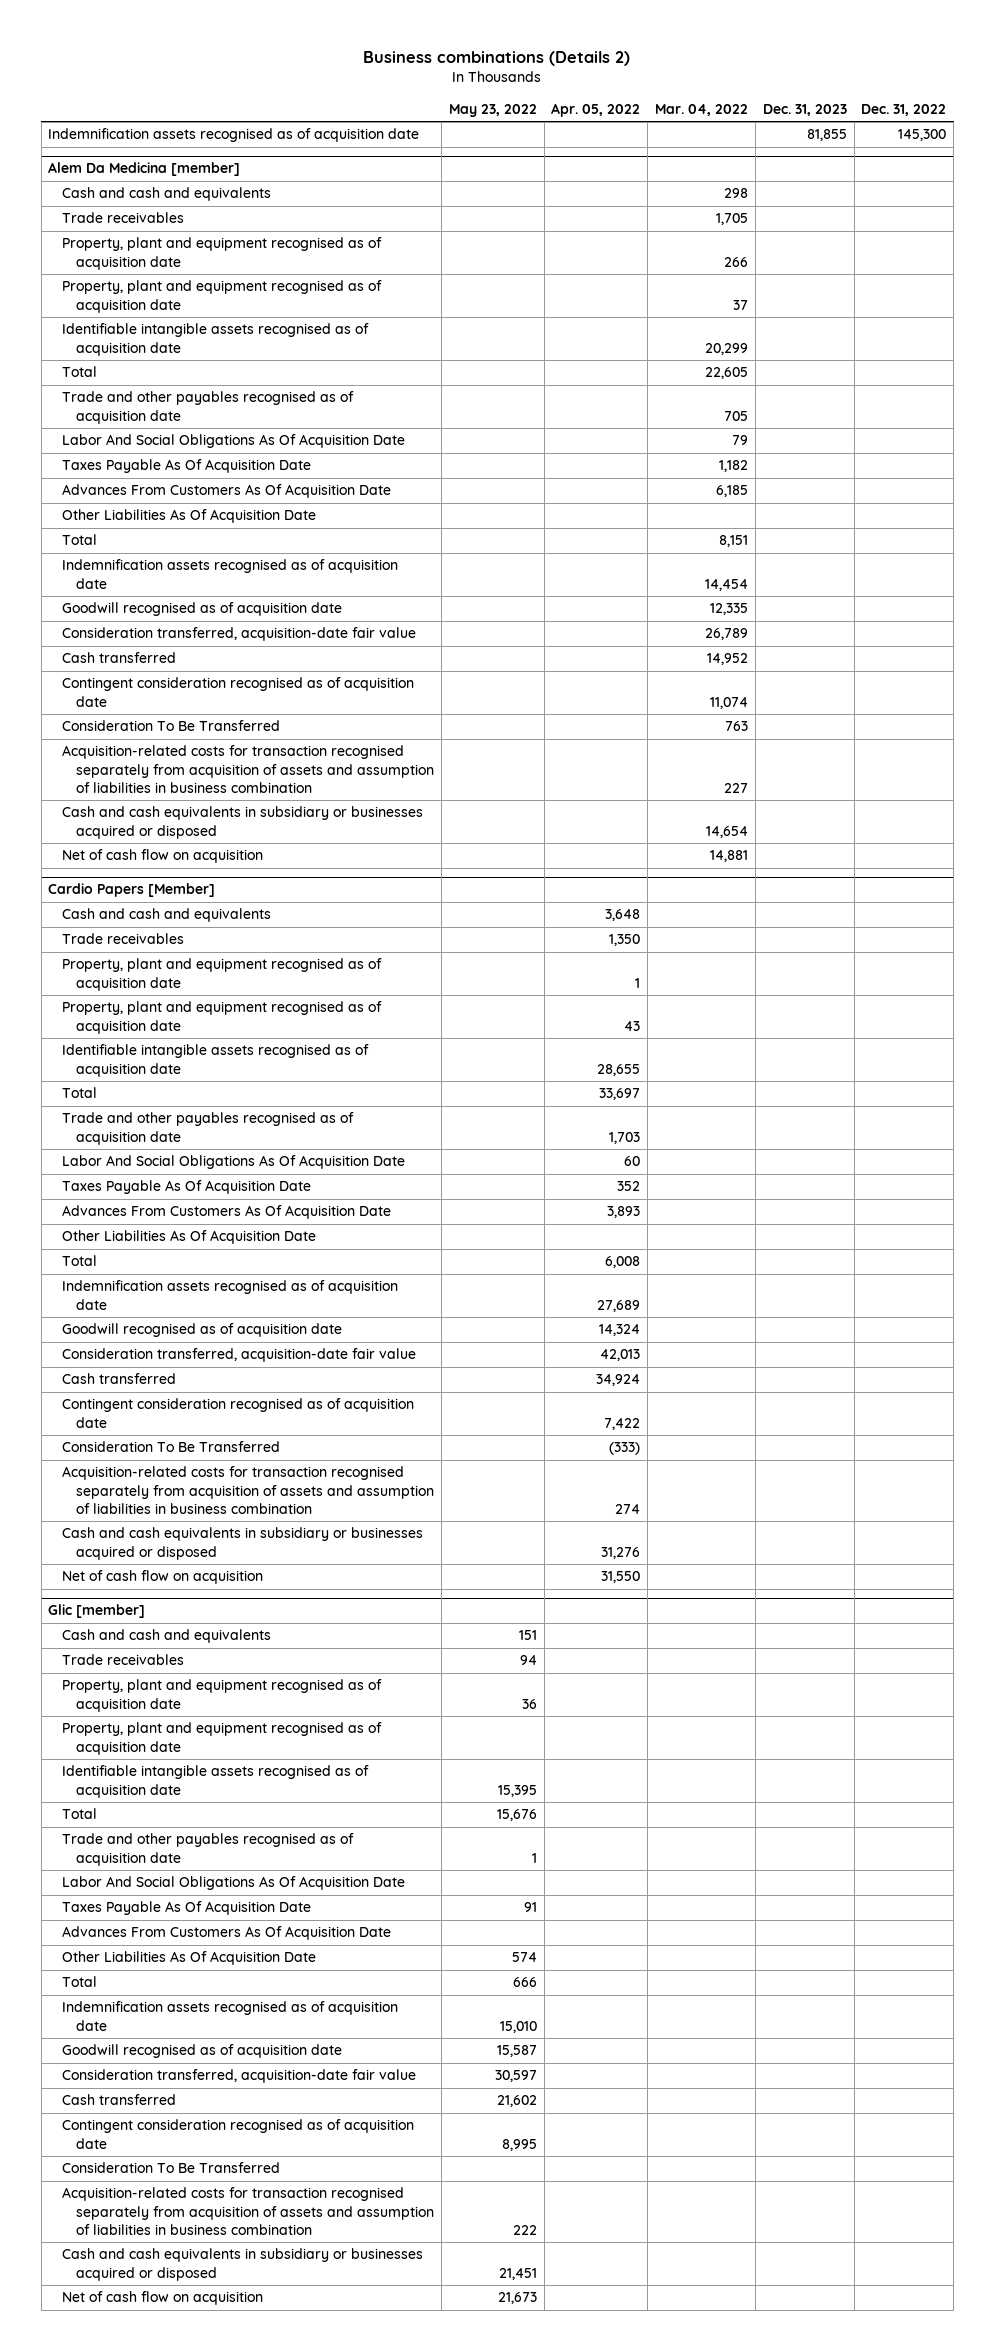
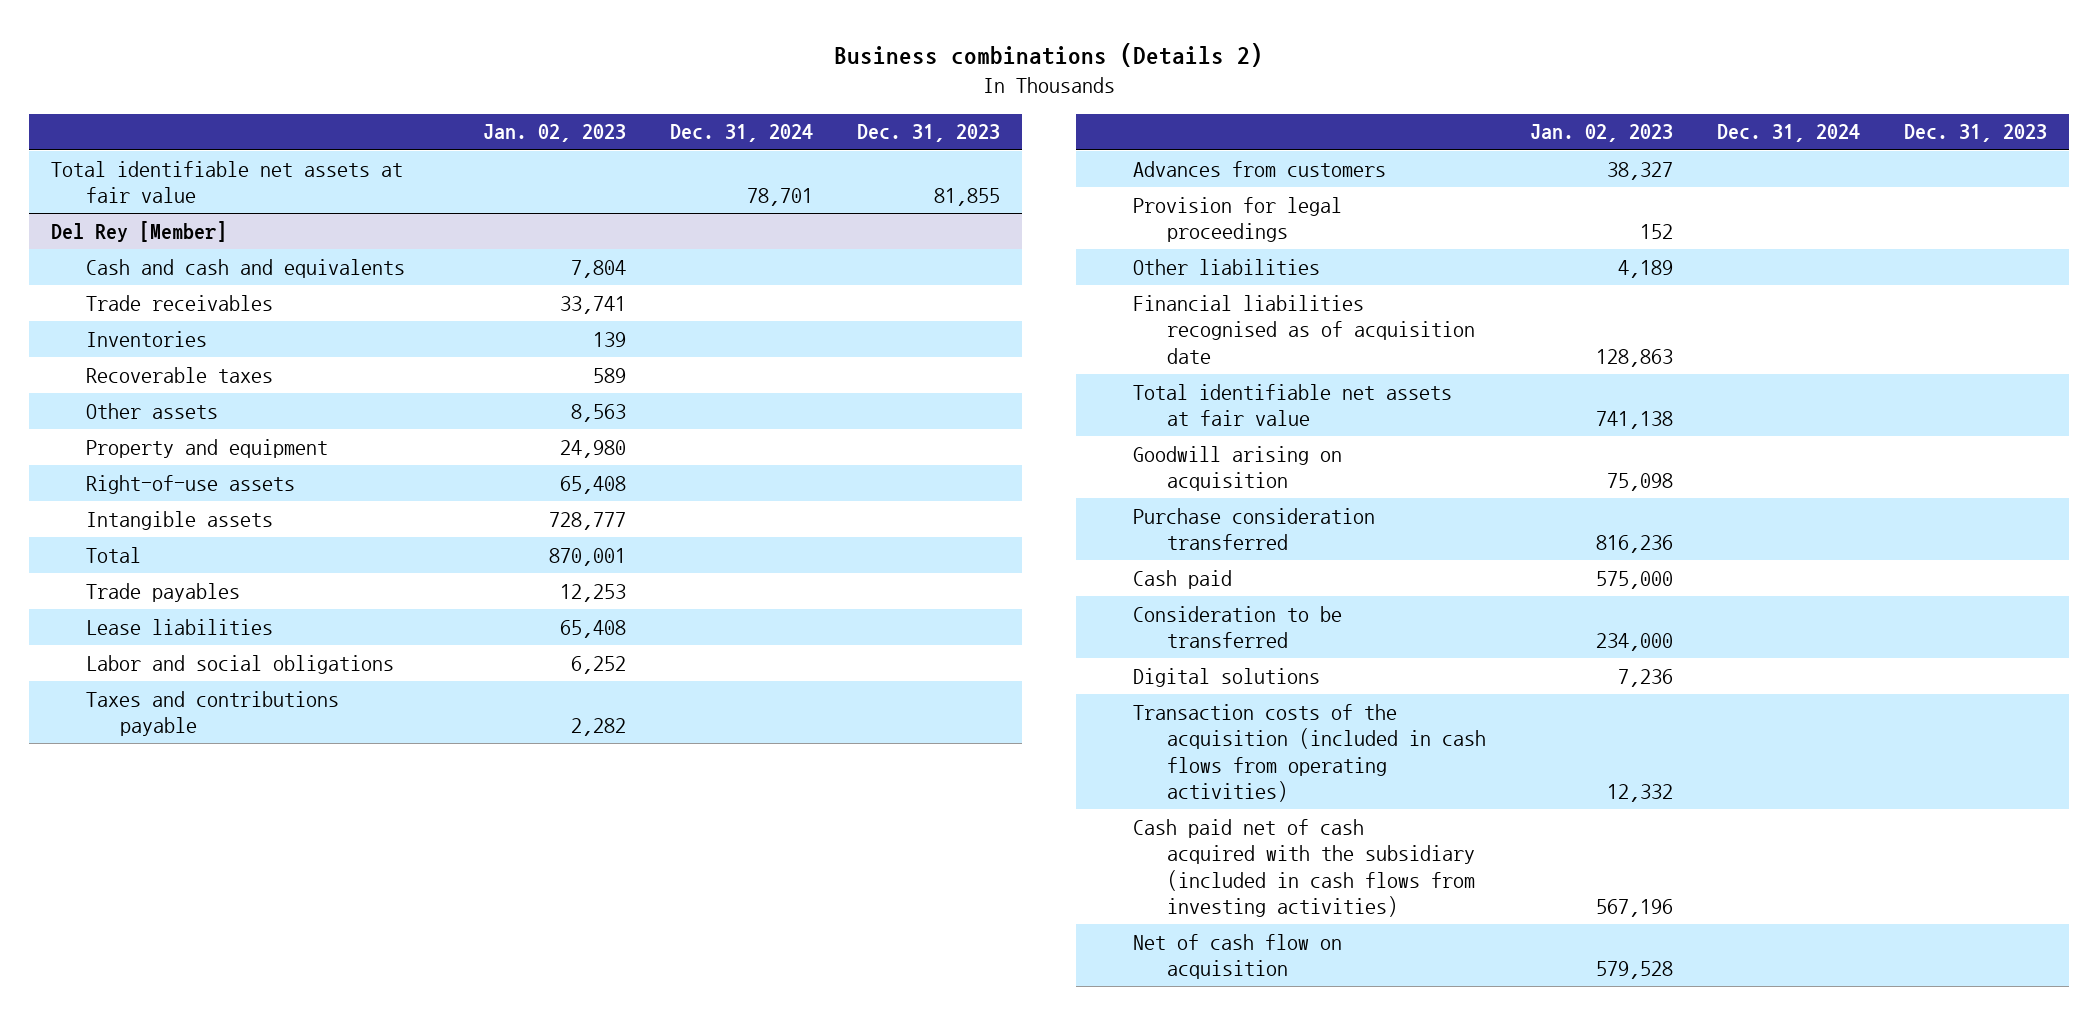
[448,103,537,117] May 23, 2022 -> none
[551,102,641,117] Apr. 05, 2022 -> none
[655,103,749,116] Mar. 04, 2022 -> none
[861,103,947,116] Dec. 31, 2022 -> none
none -> [483,124,627,143] Jan. 02, 2023
none -> [670,124,814,143] Dec. 31, 2024
[48,162,241,177] Alem Da Medicina [member] -> none
[62,187,272,202] Cash and cash and equivalents -> none
[62,212,185,224] Trade receivables -> none
[62,237,383,270] Property, plant and equipment recognised as of acquisition date -> none
[62,280,383,313] Property, plant and equipment recognised as of acquisition date -> none
[62,323,370,356] Identifiable intangible assets recognised as of acquisition date -> none
[62,366,98,378] Total -> none
[62,391,355,424] Trade and other payables recognised as of acquisition date -> none
[62,434,406,449] Labor And Social Obligations As Of Acquisition Date -> none
[62,459,312,474] Taxes Payable As Of Acquisition Date -> none
[62,484,392,499] Advances From Customers As Of Acquisition Date -> none
[62,509,317,524] Other Liabilities As Of Acquisition Date -> none
[62,534,98,546] Total -> none
[62,559,399,589] Indemnification assets recognised as of acquisition date -> none
[62,602,343,617] Goodwill recognised as of acquisition date -> none
[62,627,417,642] Consideration transferred, acquisition-date fair value -> none
[62,652,177,664] Cash transferred -> none
[62,677,415,707] Contingent consideration recognised as of acquisition date -> none
[62,720,281,732] Consideration To Be Transferred -> none
[62,745,435,793] Acquisition-related costs for transaction recognised separately from acquisition of assets and assumption of liabilities in business combination -> none
[62,806,424,839] Cash and cash equivalents in subsidiary or businesses acquired or disposed -> none
[62,849,264,864] Net of cash flow on acquisition -> none
[48,883,216,898] Cardio Papers [Member] -> none
[62,908,272,923] Cash and cash and equivalents -> none
[62,933,185,945] Trade receivables -> none
[62,958,383,991] Property, plant and equipment recognised as of acquisition date -> none
[62,1001,383,1034] Property, plant and equipment recognised as of acquisition date -> none
[62,1044,370,1077] Identifiable intangible assets recognised as of acquisition date -> none
[62,1087,98,1099] Total -> none
[62,1112,355,1145] Trade and other payables recognised as of acquisition date -> none
[62,1155,406,1170] Labor And Social Obligations As Of Acquisition Date -> none
[62,1180,312,1195] Taxes Payable As Of Acquisition Date -> none
[62,1205,392,1220] Advances From Customers As Of Acquisition Date -> none
[62,1230,317,1245] Other Liabilities As Of Acquisition Date -> none
[62,1255,98,1267] Total -> none
[62,1280,399,1310] Indemnification assets recognised as of acquisition date -> none
[62,1323,343,1338] Goodwill recognised as of acquisition date -> none
[62,1348,417,1363] Consideration transferred, acquisition-date fair value -> none
[62,1373,177,1385] Cash transferred -> none
[62,1398,415,1428] Contingent consideration recognised as of acquisition date -> none
[62,1441,281,1453] Consideration To Be Transferred -> none
[62,1466,435,1514] Acquisition-related costs for transaction recognised separately from acquisition of assets and assumption of liabilities in business combination -> none
[62,1527,424,1560] Cash and cash equivalents in subsidiary or businesses acquired or disposed -> none
[62,1570,264,1585] Net of cash flow on acquisition -> none
[48,1604,146,1619] Glic [member] -> none
[62,1629,272,1644] Cash and cash and equivalents -> none
[62,1654,185,1666] Trade receivables -> none
[62,1679,383,1712] Property, plant and equipment recognised as of acquisition date -> none
[62,1722,383,1755] Property, plant and equipment recognised as of acquisition date -> none
[62,1765,370,1798] Identifiable intangible assets recognised as of acquisition date -> none
[62,1808,98,1820] Total -> none
[62,1833,355,1866] Trade and other payables recognised as of acquisition date -> none
[62,1876,406,1891] Labor And Social Obligations As Of Acquisition Date -> none
[62,1901,312,1916] Taxes Payable As Of Acquisition Date -> none
[62,1926,392,1941] Advances From Customers As Of Acquisition Date -> none
[62,1951,317,1966] Other Liabilities As Of Acquisition Date -> none
[62,1976,98,1988] Total -> none
[62,2001,399,2031] Indemnification assets recognised as of acquisition date -> none
[62,2044,343,2059] Goodwill recognised as of acquisition date -> none
[62,2069,417,2084] Consideration transferred, acquisition-date fair value -> none
[62,2094,177,2106] Cash transferred -> none
[62,2119,415,2149] Contingent consideration recognised as of acquisition date -> none
[62,2162,281,2174] Consideration To Be Transferred -> none
[62,2187,435,2235] Acquisition-related costs for transaction recognised separately from acquisition of assets and assumption of liabilities in business combination -> none
[62,2248,424,2281] Cash and cash equivalents in subsidiary or businesses acquired or disposed -> none
[62,2291,264,2306] Net of cash flow on acquisition -> none
[48,128,420,143] Indemnification assets recognised as of acquisition date -> [50,160,403,204] Total identifiable net assets at fair value
none -> [50,220,227,242] Del Rey [Member]
none -> [85,258,405,278] Cash and cash and equivalents
none -> [85,294,273,311] Trade receivables
none -> [85,330,207,347] Inventories
none -> [85,366,273,383] Recoverable taxes
none -> [85,402,218,419] Other assets
none -> [85,438,328,458] Property and equipment
none -> [85,474,295,494] Right-of-use assets
none -> [85,510,273,530] Intangible assets
none -> [85,546,141,563] Total
none -> [85,582,240,602] Trade payables
none -> [85,618,273,635] Lease liabilities
none -> [85,654,394,674] Labor and social obligations
none -> [85,690,339,737] Taxes and contributions payable
none -> [1132,160,1386,177] Advances from customers
none -> [1132,196,1342,243] Provision for legal proceedings
none -> [1132,258,1320,275] Other liabilities
none -> [1132,294,1476,364] Financial liabilities recognised as of acquisition date
none -> [1132,383,1452,427] Total identifiable net assets at fair value
none -> [1132,445,1342,492] Goodwill arising on acquisition
none -> [1132,507,1375,551] Purchase consideration transferred
none -> [1132,569,1232,589] Cash paid
none -> [1132,605,1342,649] Consideration to be transferred
none -> [1132,667,1320,687] Digital solutions
none -> [1132,703,1487,802] Transaction costs of the acquisition (included in cash flows from operating activities)
none -> [1132,818,1476,917] Cash paid net of cash acquired with the subsidiary (included in cash flows from investing activities)
none -> [1132,933,1342,980] Net of cash flow on acquisition

